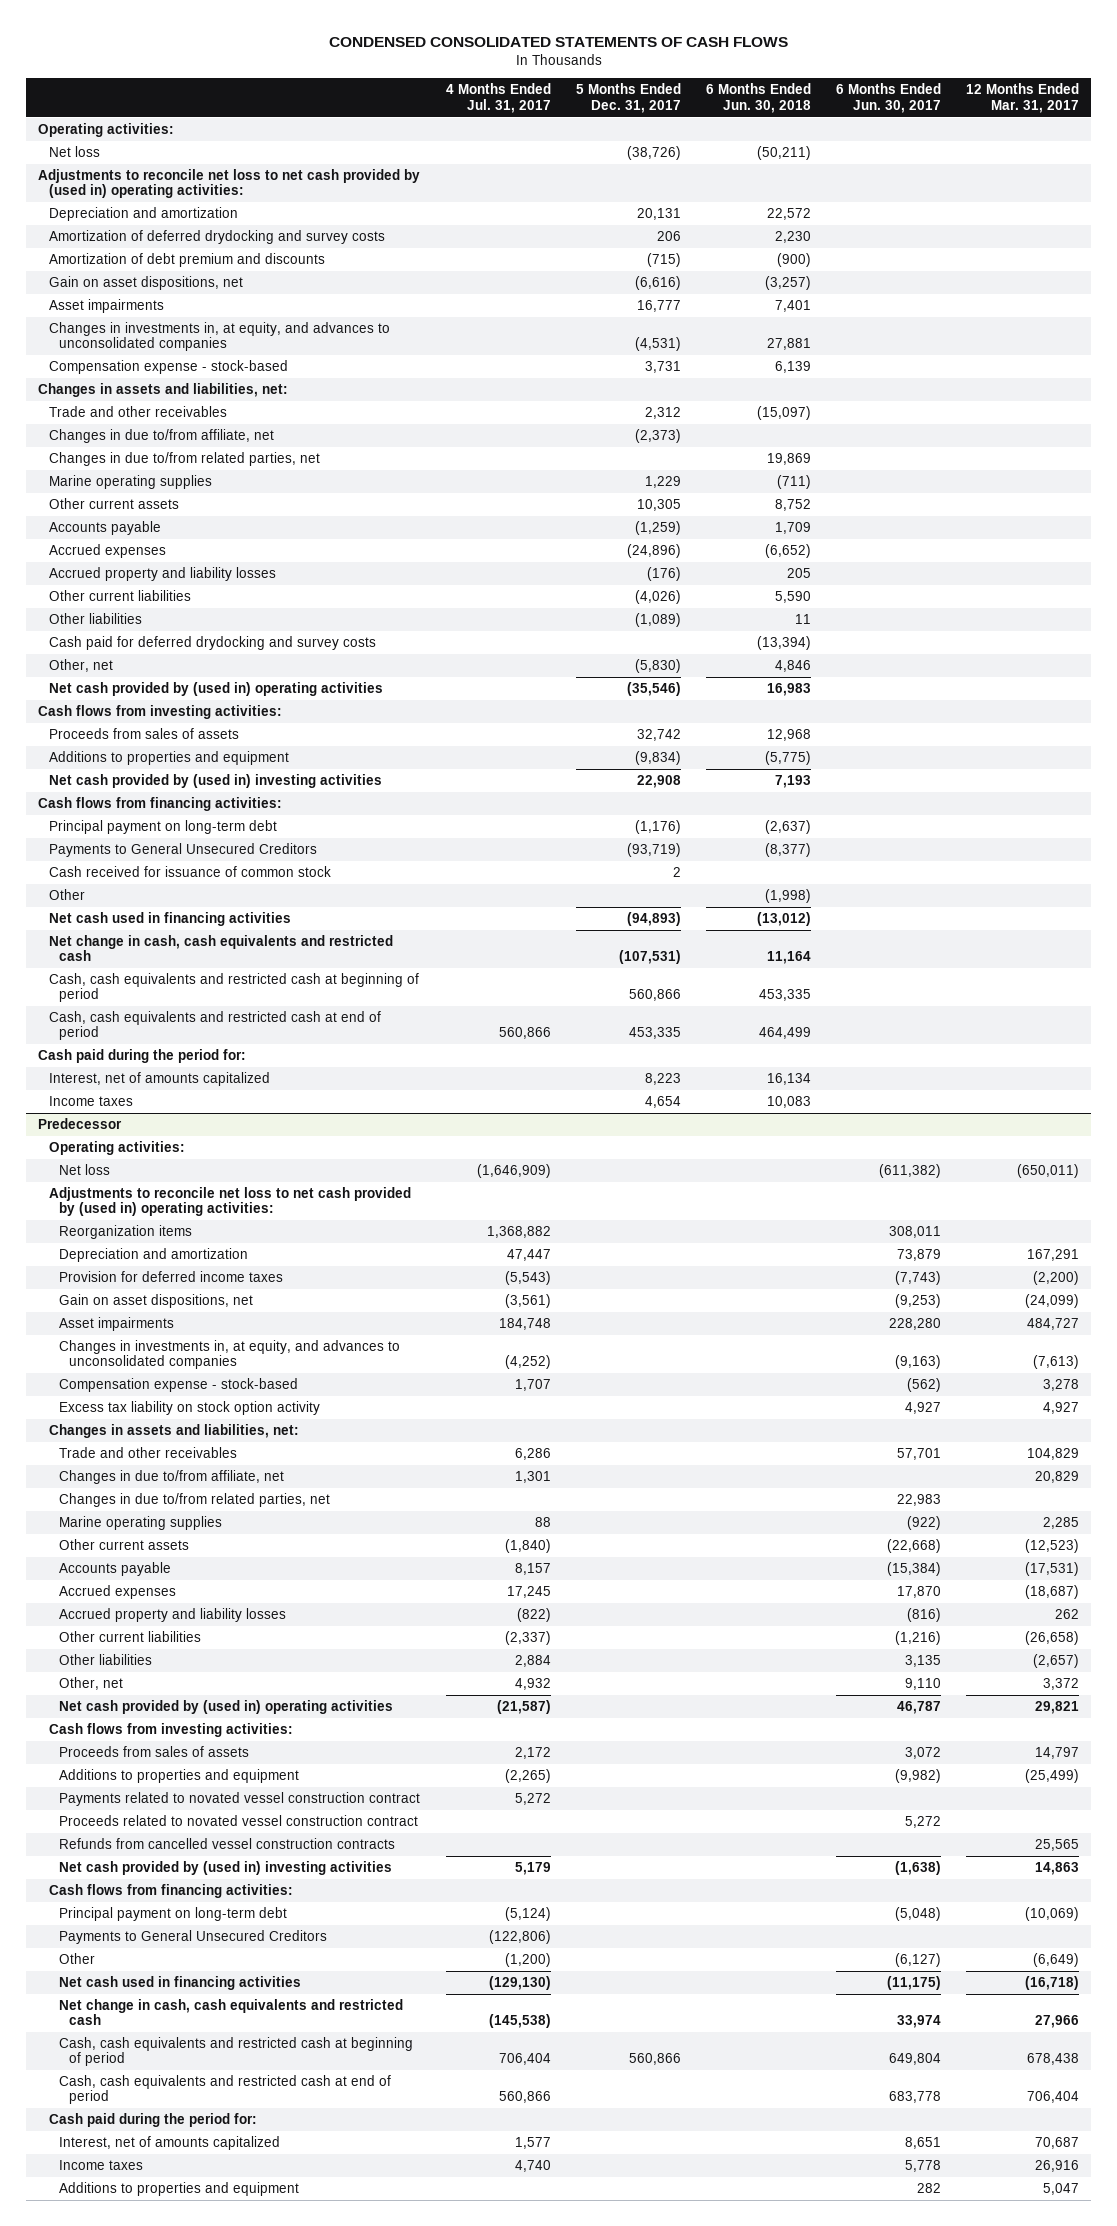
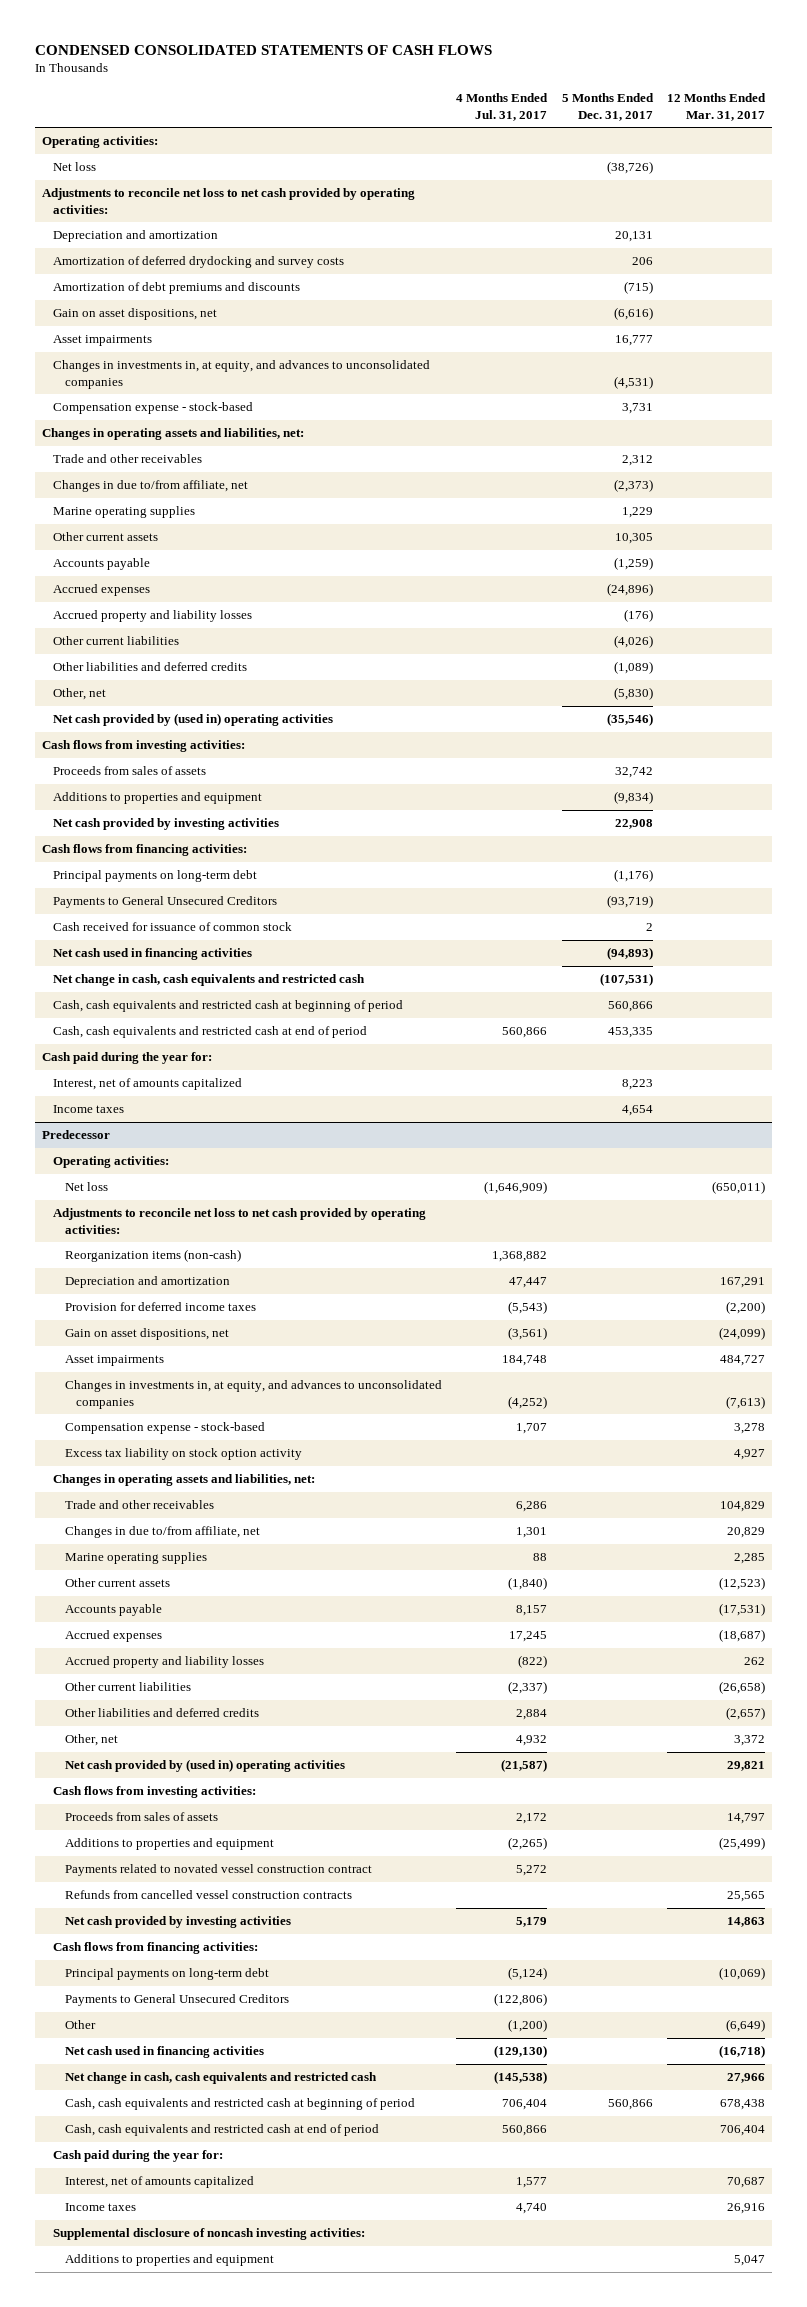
[705,83,811,113] 6 Months Ended Jun. 30, 2018 -> none
[835,83,941,113] 6 Months Ended Jun. 30, 2017 -> none
[38,168,421,199] Adjustments to reconcile net loss to net cash provided by (used in) operating activities: -> [41,188,415,214] Adjustments to reconcile net loss to net cash provided by operating activities:
[48,252,325,267] Amortization of debt premium and discounts -> [53,282,301,295] Amortization of debt premiums and discounts
[38,382,289,397] Changes in assets and liabilities, net: -> [41,428,304,441] Changes in operating assets and liabilities, net:
[48,451,320,466] Changes in due to/from related parties, net -> none
[48,635,376,650] Cash paid for deferred drydocking and survey costs -> none
[48,612,142,624] Other liabilities -> [53,662,248,672] Other liabilities and deferred credits
[48,773,382,788] Net cash provided by (used in) investing activities -> [53,818,280,831] Net cash provided by investing activities
[48,819,277,834] Principal payment on long-term debt -> [53,870,258,883] Principal payments on long-term debt
[48,888,85,900] Other -> none
[38,1048,247,1063] Cash paid during the period for: -> [41,1052,212,1065] Cash paid during the year for:
[48,1186,411,1217] Adjustments to reconcile net loss to net cash provided by (used in) operating activities: -> [53,1208,427,1234] Adjustments to reconcile net loss to net cash provided by operating activities:
[58,1224,192,1239] Reorganization items -> [64,1249,241,1263] Reorganization items (non-cash)
[48,1423,299,1438] Changes in assets and liabilities, net: -> [53,1474,316,1487] Changes in operating assets and liabilities, net:
[58,1492,330,1507] Changes in due to/from related parties, net -> none
[58,1653,152,1665] Other liabilities -> [64,1708,259,1718] Other liabilities and deferred credits
[58,1814,418,1826] Proceeds related to novated vessel construction contract -> none
[58,1860,392,1875] Net cash provided by (used in) investing activities -> [64,1916,291,1929] Net cash provided by investing activities
[58,1906,287,1921] Principal payment on long-term debt -> [64,1968,269,1981] Principal payments on long-term debt
[48,2112,257,2127] Cash paid during the period for: -> [53,2150,224,2163] Cash paid during the year for:
none -> [53,2228,366,2241] Supplemental disclosure of noncash investing activities:

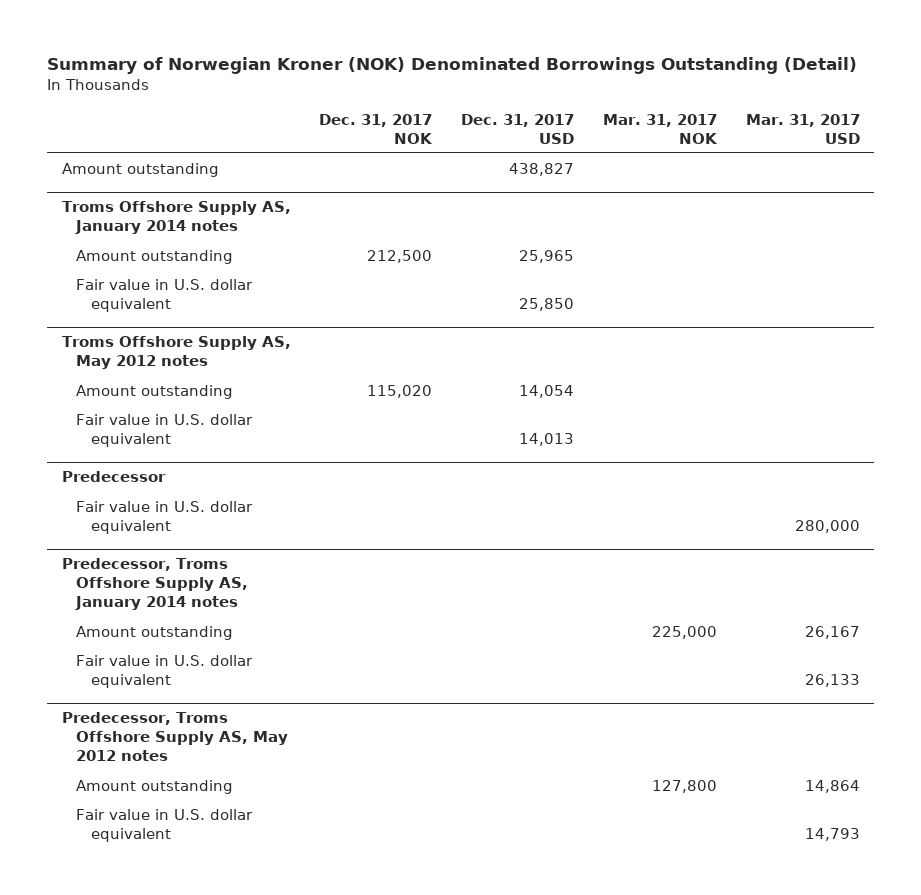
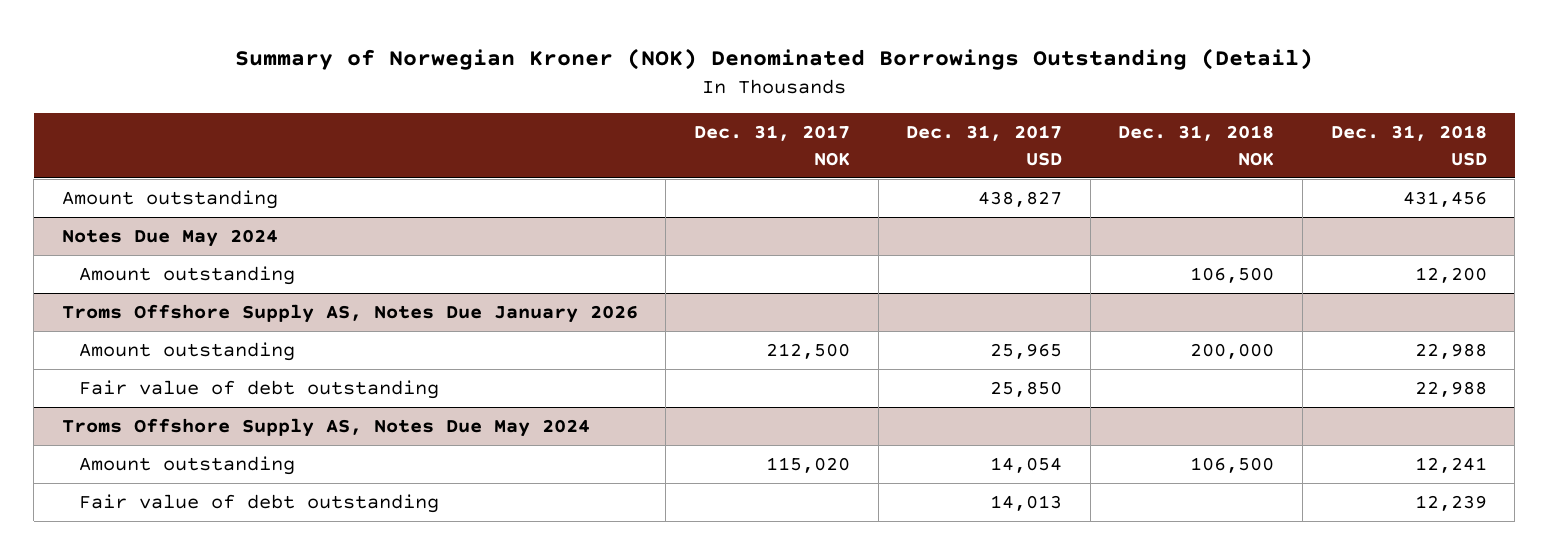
[603,113,719,144] Mar. 31, 2017 NOK -> none
[745,113,860,144] Mar. 31, 2017 USD -> none
none -> [1118,125,1275,166] Dec. 31, 2018 NOK
none -> [1330,125,1487,166] Dec. 31, 2018 USD
none -> [61,229,278,248] Notes Due May 2024
none -> [79,266,296,286] Amount outstanding
[61,201,291,235] Troms Offshore Supply AS, January 2014 notes -> [61,304,638,324] Troms Offshore Supply AS, Notes Due January 2026
[76,279,254,312] Fair value in U.S. dollar equivalent -> [79,380,440,400] Fair value of debt outstanding
[61,336,291,370] Troms Offshore Supply AS, May 2012 notes -> [61,418,590,438] Troms Offshore Supply AS, Notes Due May 2024
[61,471,166,483] Predecessor -> none
[76,501,254,534] Fair value in U.S. dollar equivalent -> none
[61,558,249,611] Predecessor, Troms Offshore Supply AS, January 2014 notes -> none
[76,626,234,641] Amount outstanding -> none
[76,655,254,688] Fair value in U.S. dollar equivalent -> none
[61,712,289,762] Predecessor, Troms Offshore Supply AS, May 2012 notes -> none
[76,780,234,795] Amount outstanding -> none
[76,809,254,842] Fair value in U.S. dollar equivalent -> none
[76,414,254,447] Fair value in U.S. dollar equivalent -> [79,494,440,514] Fair value of debt outstanding

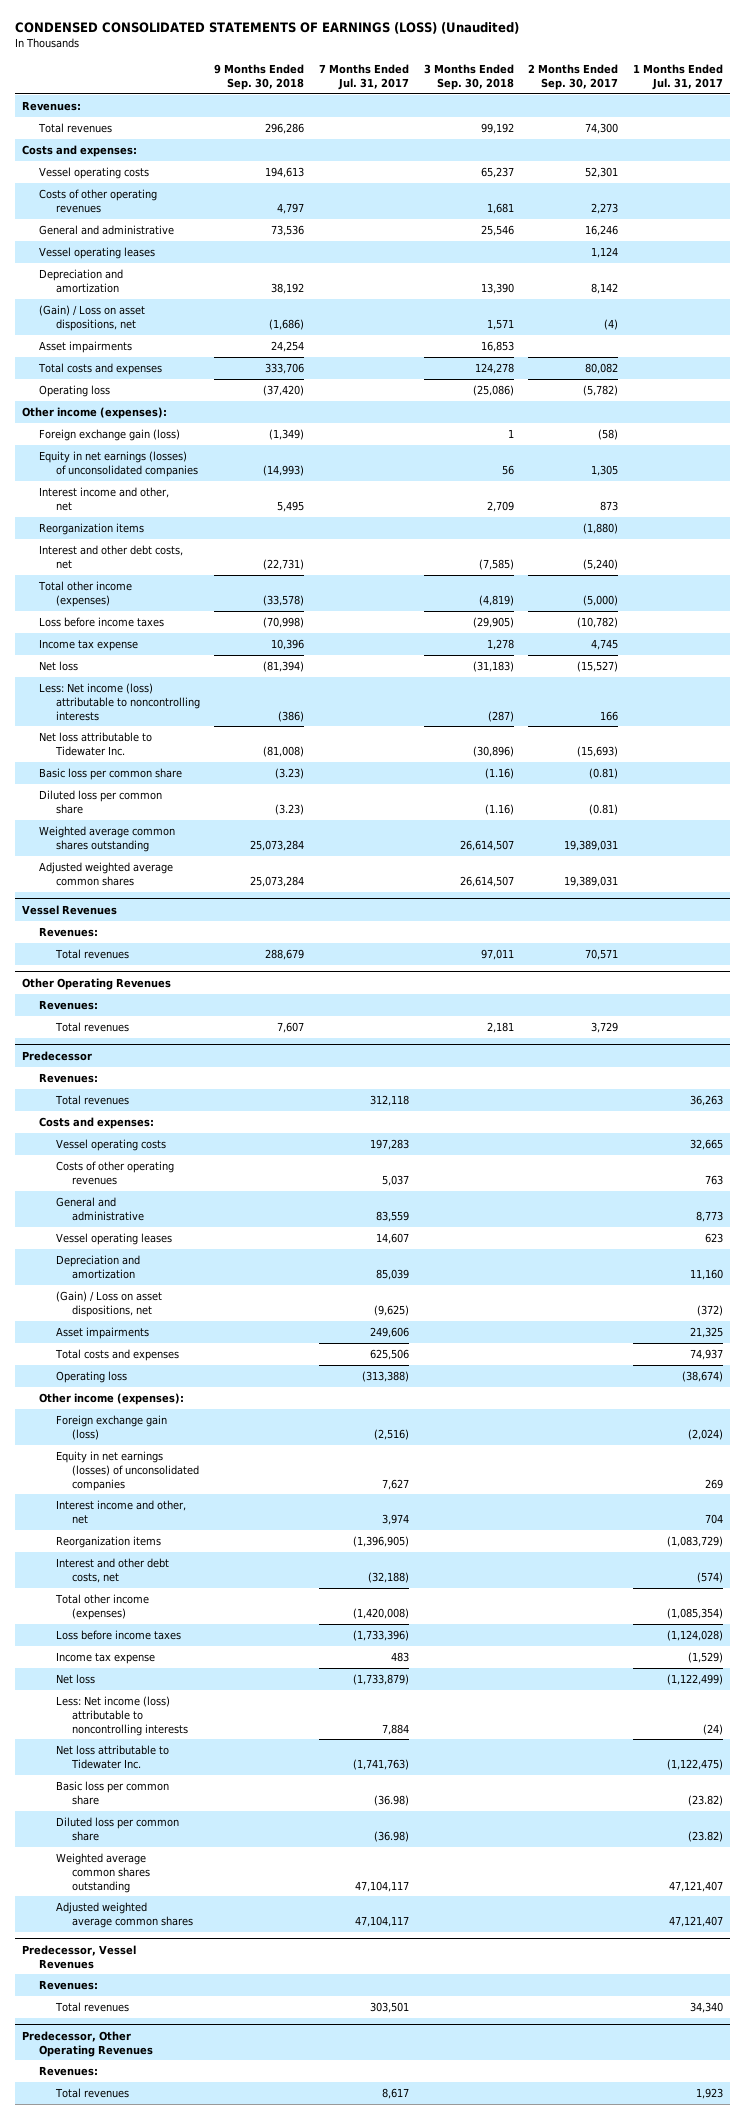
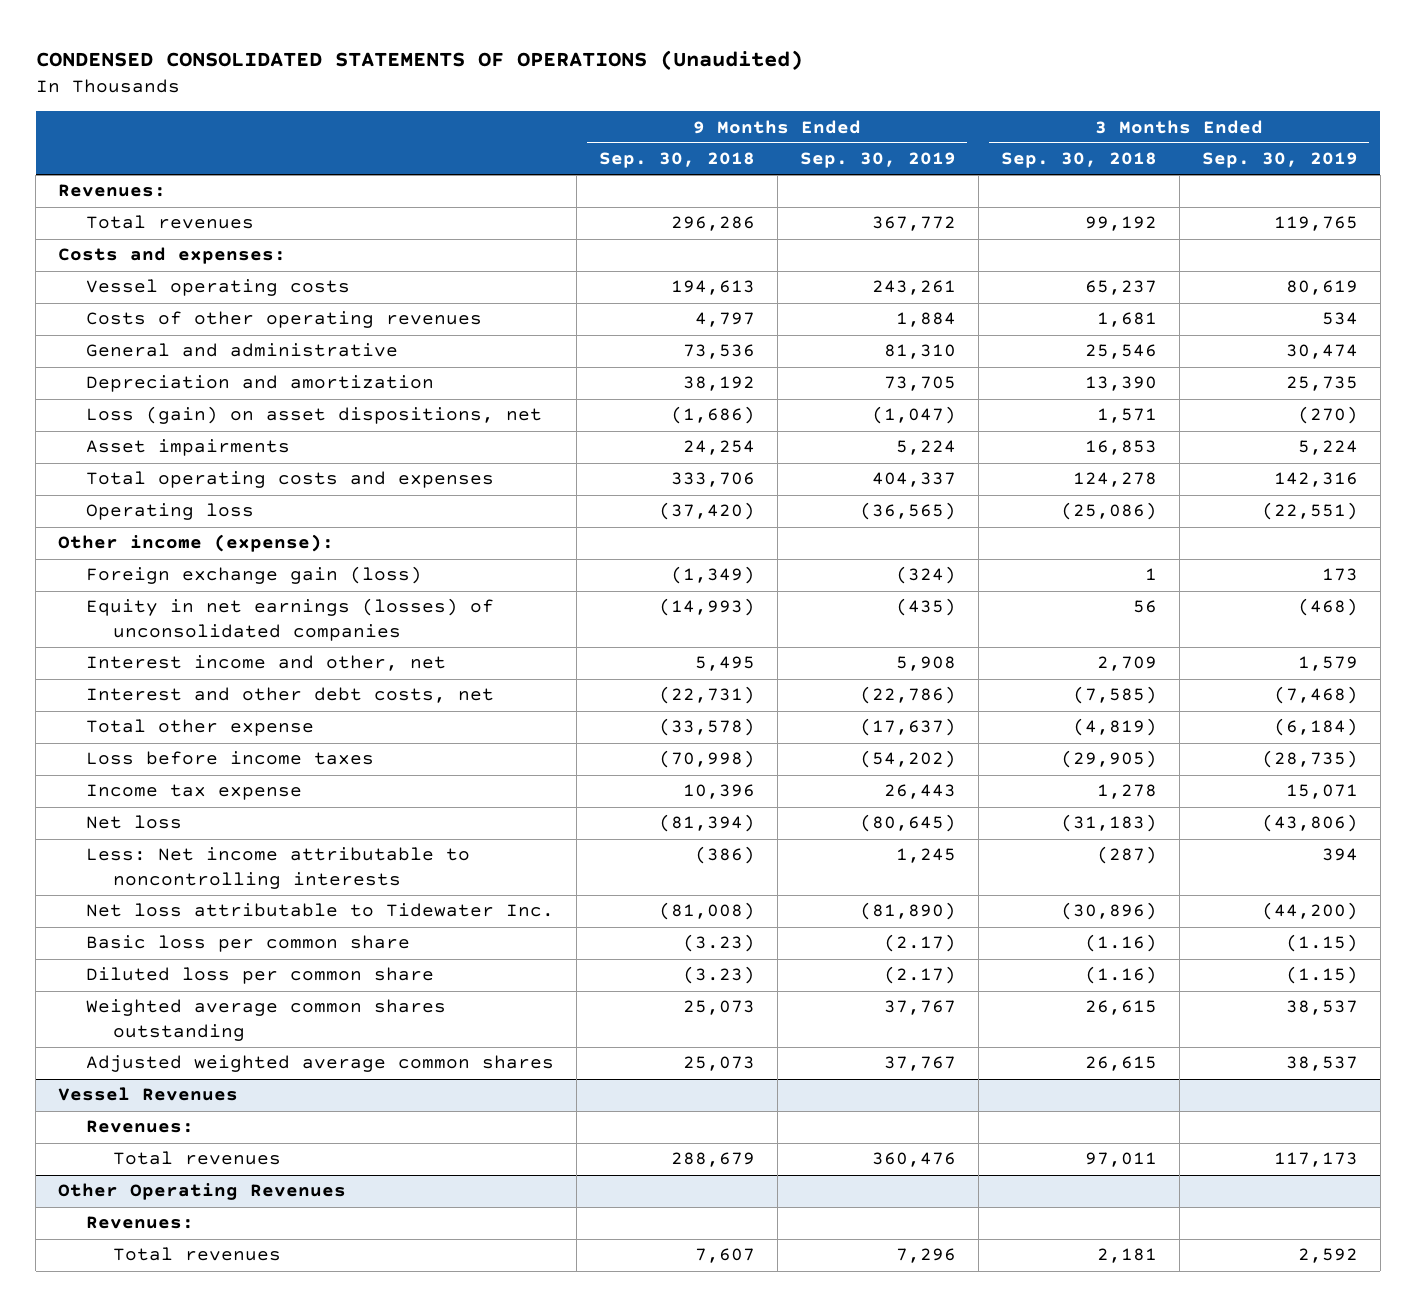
[15,22,520,35] CONDENSED CONSOLIDATED STATEMENTS OF EARNINGS (LOSS) (Unaudited) -> [35,49,803,70] CONDENSED CONSOLIDATED STATEMENTS OF OPERATIONS (Unaudited)
[319,63,410,90] 7 Months Ended Jul. 31, 2017 -> none
[528,63,619,90] 2 Months Ended Sep. 30, 2017 -> none
[633,63,724,90] 1 Months Ended Jul. 31, 2017 -> none
none -> [799,152,956,169] Sep. 30, 2019
none -> [1201,152,1358,169] Sep. 30, 2019
[39,246,156,259] Vessel operating leases -> none
[39,304,146,331] (Gain) / Loss on asset dispositions, net -> [85,406,542,425] Loss (gain) on asset dispositions, net
[38,362,163,375] Total costs and expenses -> [85,471,494,489] Total operating costs and expenses
[22,406,168,419] Other income (expenses): -> [58,534,335,553] Other income (expense):
[39,522,145,535] Reorganization items -> none
[38,580,133,607] Total other income (expenses) -> [85,719,314,737] Total other expense
[39,682,200,721] Less: Net income (loss) attributable to noncontrolling interests -> [85,847,470,890] Less: Net income attributable to noncontrolling interests
[250,839,305,851] 25,073,284 -> [682,1000,755,1016] 25,073
[459,839,514,851] 26,614,507 -> [1084,1000,1157,1016] 26,615
[250,875,305,887] 25,073,284 -> [682,1056,755,1072] 25,073
[459,875,514,887] 26,614,507 -> [1084,1056,1157,1072] 26,615
[22,1050,93,1061] Predecessor -> none
[39,1072,99,1083] Revenues: -> none
[54,1094,129,1105] Total revenues -> none
[39,1116,155,1129] Costs and expenses: -> none
[55,1138,166,1151] Vessel operating costs -> none
[55,1160,174,1185] Costs of other operating revenues -> none
[55,1196,145,1221] General and administrative -> none
[55,1232,172,1245] Vessel operating leases -> none
[55,1254,140,1279] Depreciation and amortization -> none
[55,1290,162,1317] (Gain) / Loss on asset dispositions, net -> none
[55,1326,149,1339] Asset impairments -> none
[54,1348,179,1361] Total costs and expenses -> none
[55,1370,127,1383] Operating loss -> none
[39,1392,185,1405] Other income (expenses): -> none
[55,1414,167,1440] Foreign exchange gain (loss) -> none
[55,1450,200,1491] Equity in net earnings (losses) of unconsolidated companies -> none
[55,1499,186,1524] Interest income and other, net -> none
[55,1535,161,1548] Reorganization items -> none
[55,1557,169,1583] Interest and other debt costs, net -> none
[54,1593,149,1620] Total other income (expenses) -> none
[55,1629,181,1640] Loss before income taxes -> none
[55,1651,155,1664] Income tax expense -> none
[55,1673,95,1684] Net loss -> none
[55,1695,189,1736] Less: Net income (loss) attributable to noncontrolling interests -> none
[55,1744,169,1769] Net loss attributable to Tidewater Inc. -> none
[55,1780,169,1805] Basic loss per common share -> none
[55,1816,179,1841] Diluted loss per common share -> none
[55,1852,151,1893] Weighted average common shares outstanding -> none
[55,1901,194,1928] Adjusted weighted average common shares -> none
[22,1944,137,1969] Predecessor, Vessel Revenues -> none
[39,1979,99,1990] Revenues: -> none
[54,2001,129,2012] Total revenues -> none
[22,2030,154,2057] Predecessor, Other Operating Revenues -> none
[39,2065,99,2076] Revenues: -> none
[54,2087,129,2098] Total revenues -> none

